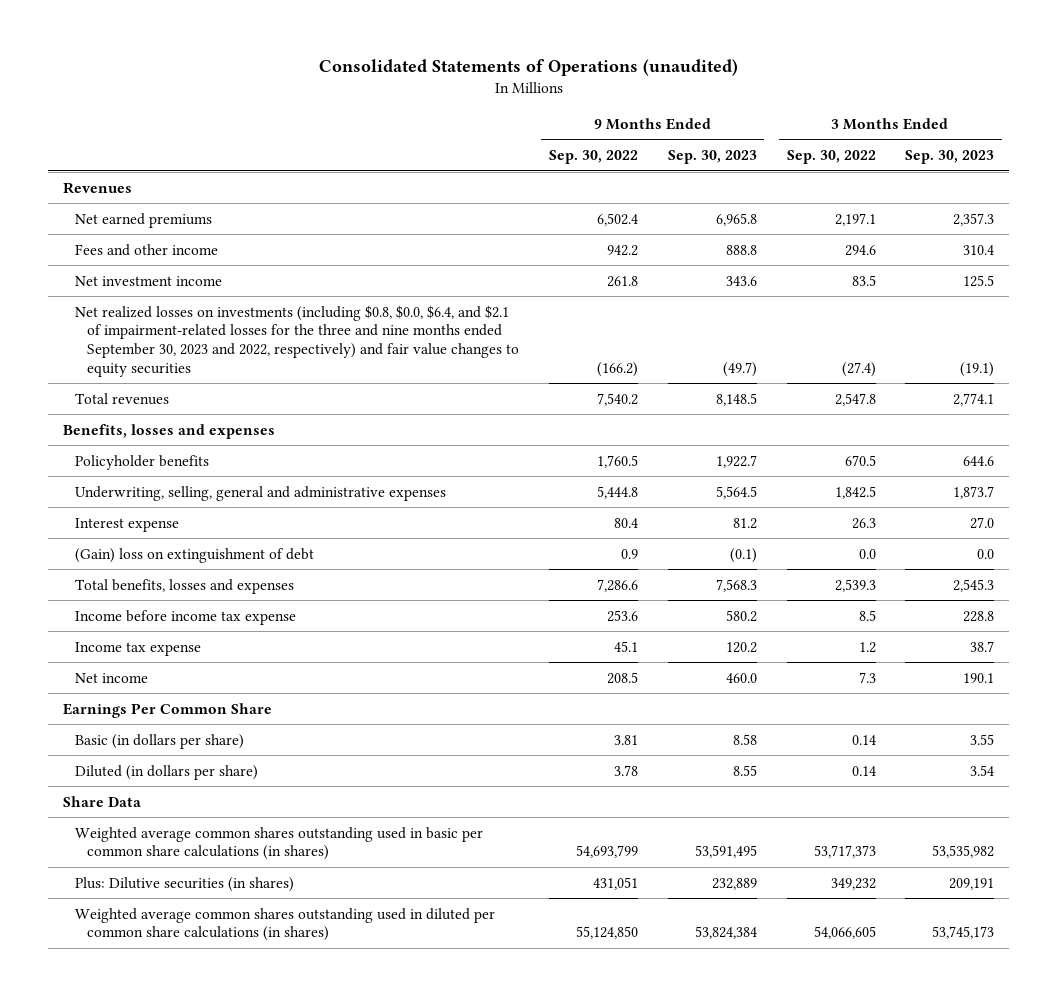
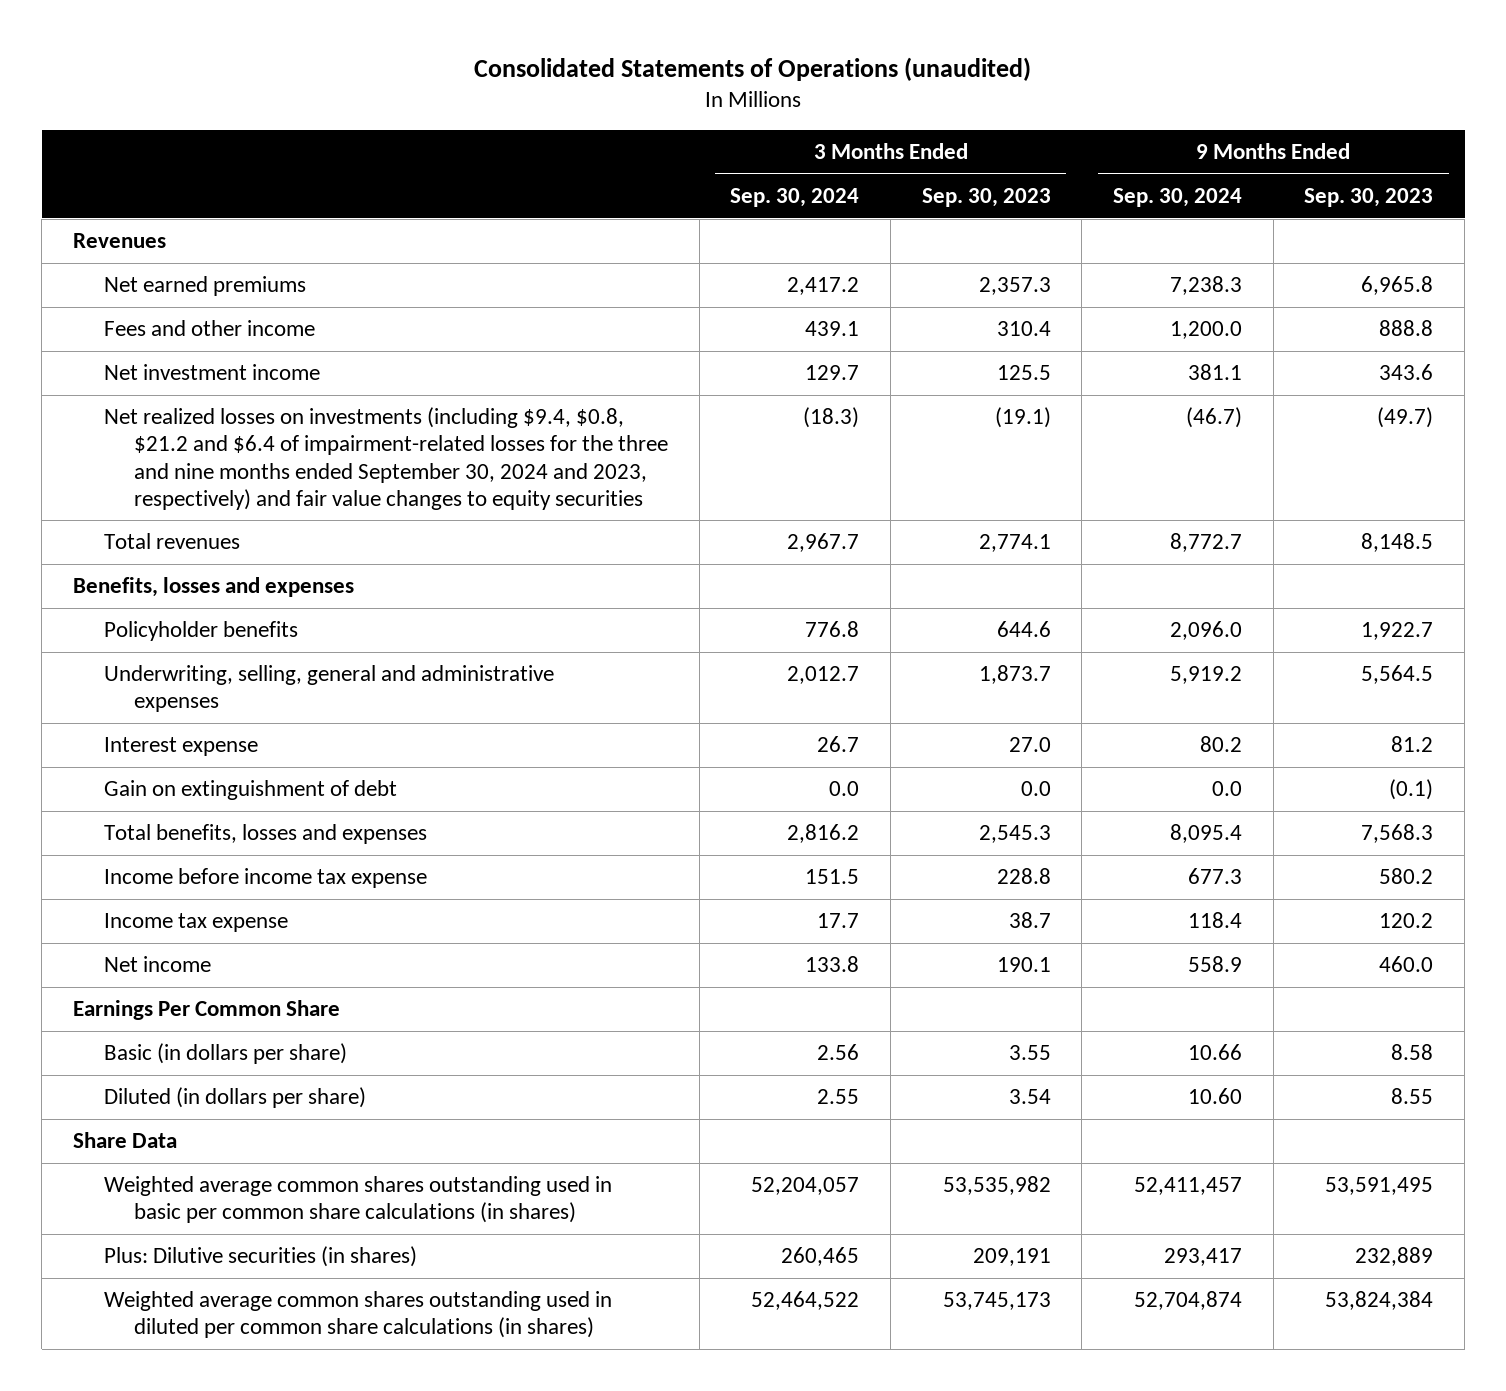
[548,150,638,165] Sep. 30, 2022 -> none
[786,150,876,165] Sep. 30, 2022 -> none
none -> [730,188,860,208] Sep. 30, 2024
none -> [1113,188,1243,208] Sep. 30, 2024
[75,304,519,377] Net realized losses on investments (including $0.8, $0.0, $6.4, and $2.1 of impairment-related losses for the three and nine months ended September 30, 2023 and 2022, respectively) and fair value changes to equity securities -> [103,407,669,510] Net realized losses on investments (including $9.4, $0.8, $21.2 and $6.4 of impairment-related losses for the three and nine months ended September 30, 2024 and 2023, respectively) and fair value changes to equity securities
[75,547,315,563] (Gain) loss on extinguishment of debt -> [103,780,397,801] Gain on extinguishment of debt

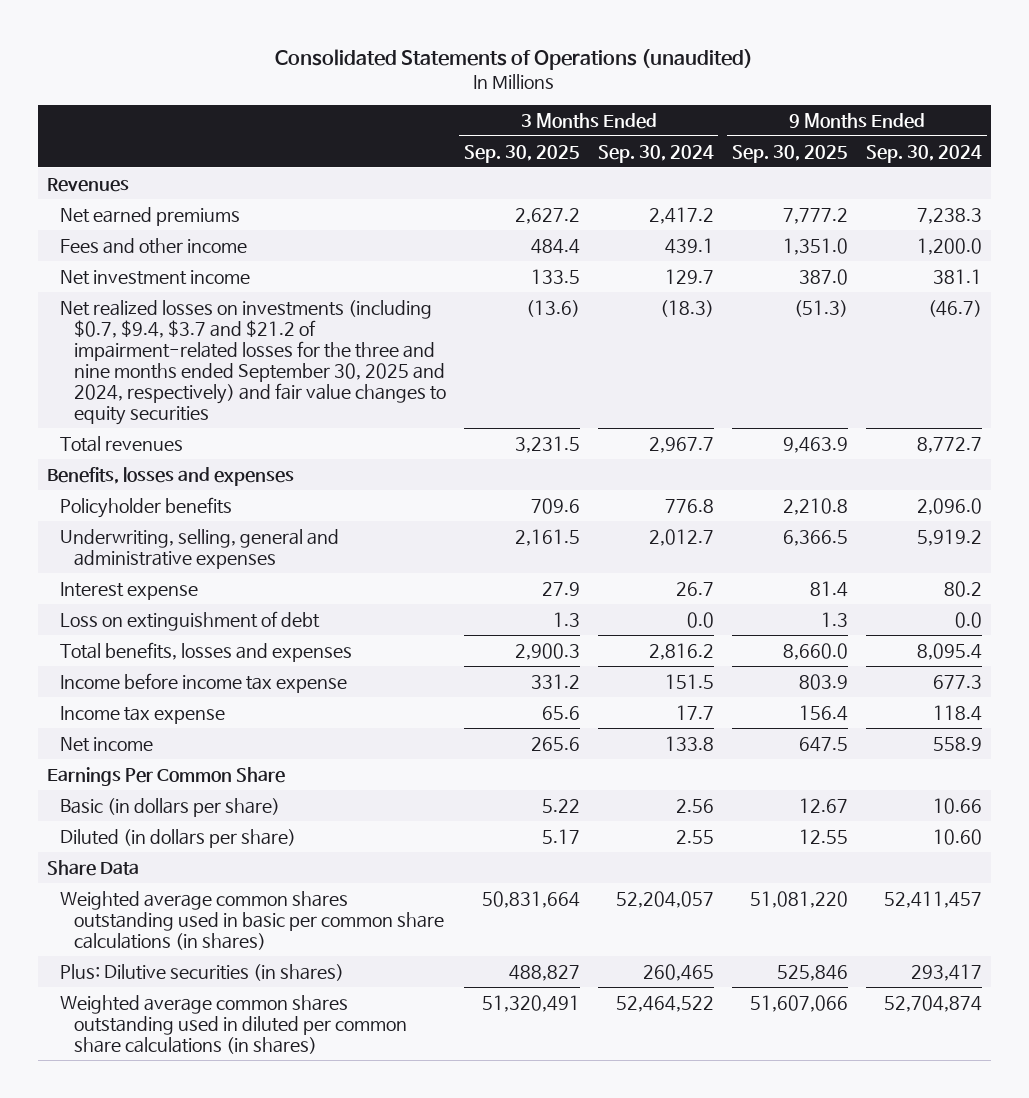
[921,188,1051,208] Sep. 30, 2023 -> none
[1304,188,1434,208] Sep. 30, 2023 -> none
none -> [463,144,580,163] Sep. 30, 2025
none -> [731,144,848,163] Sep. 30, 2025
[103,407,669,510] Net realized losses on investments (including $9.4, $0.8, $21.2 and $6.4 of impairment-related losses for the three and nine months ended September 30, 2024 and 2023, respectively) and fair value changes to equity securities -> [60,299,446,426] Net realized losses on investments (including $0.7, $9.4, $3.7 and $21.2 of impairment-related losses for the three and nine months ended September 30, 2025 and 2024, respectively) and fair value changes to equity securities
[103,780,397,801] Gain on extinguishment of debt -> [60,610,321,631] Loss on extinguishment of debt

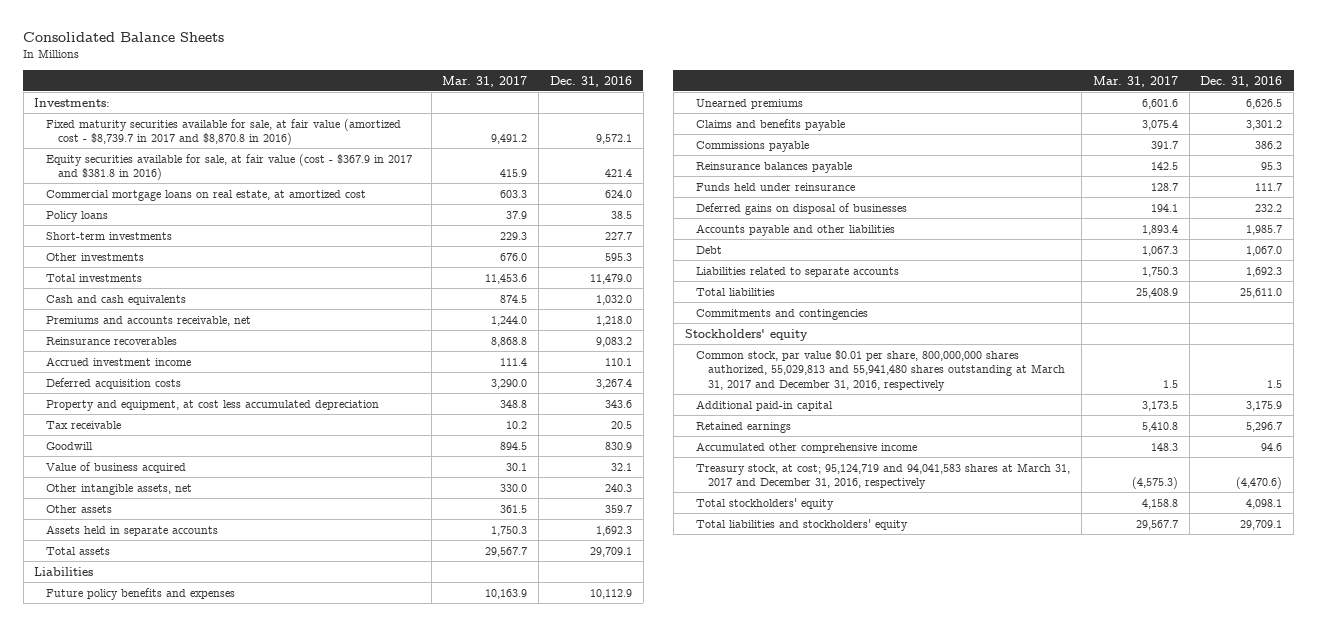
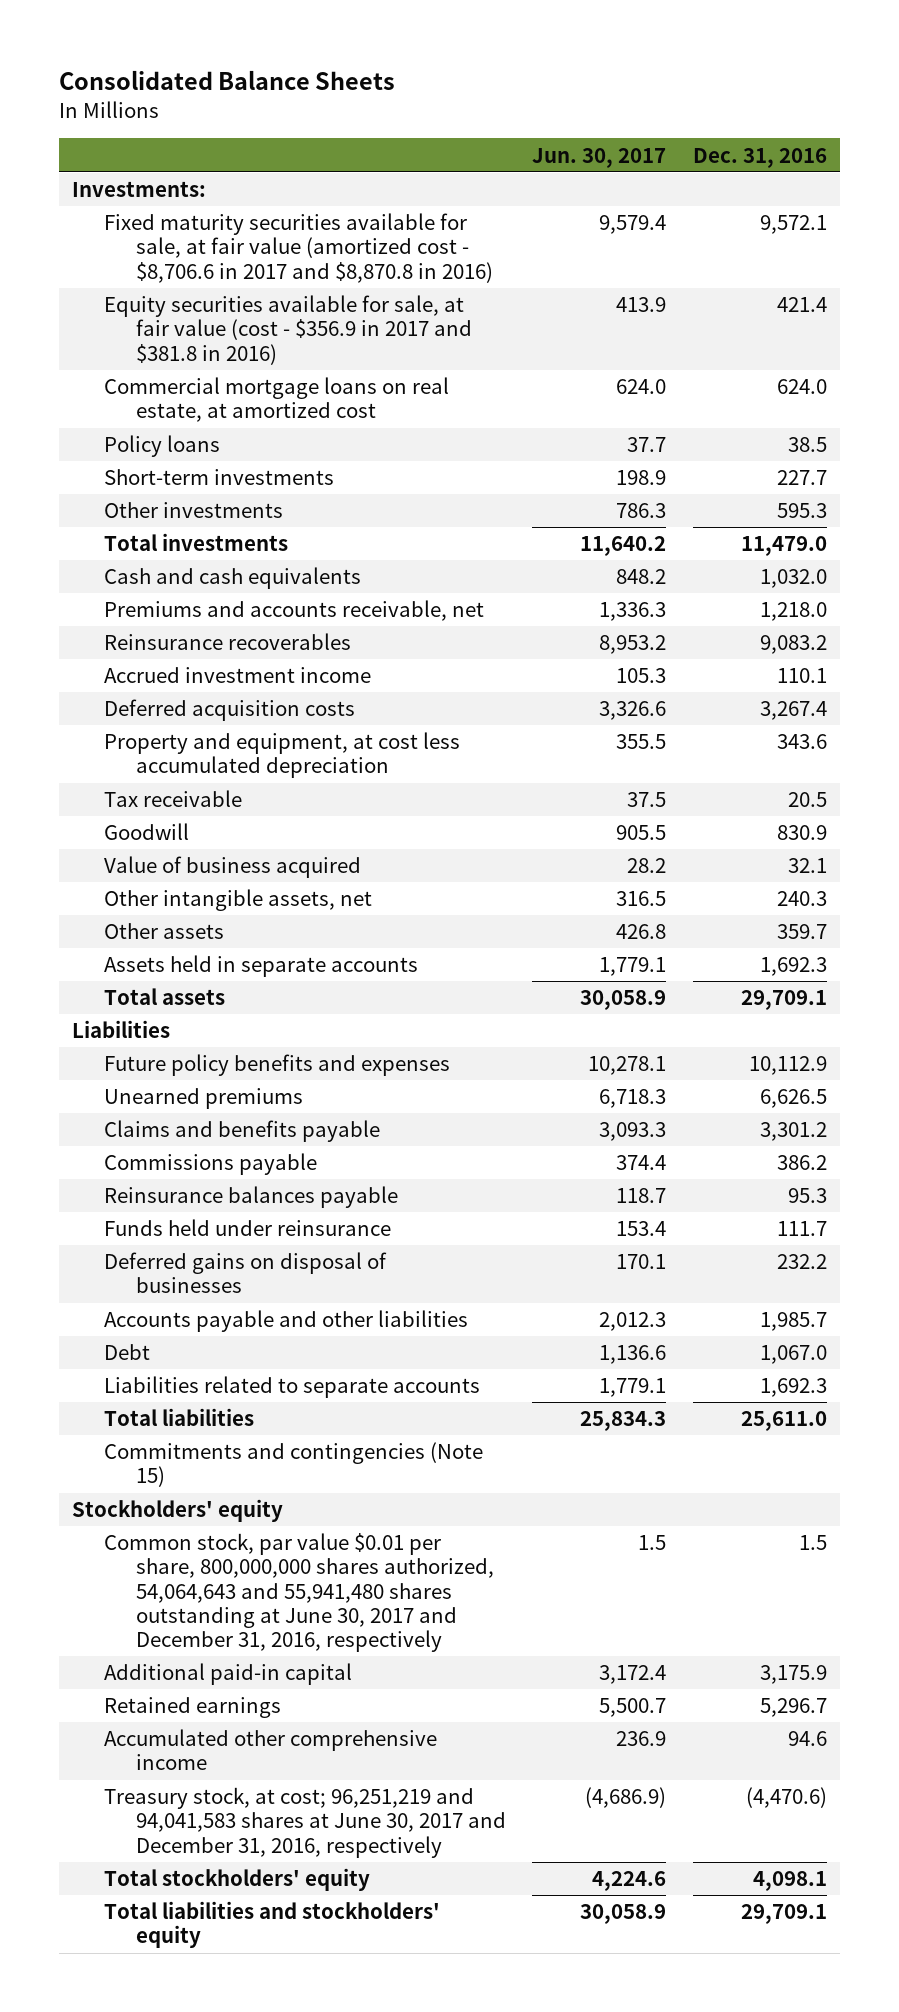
[442,75,528,87] Mar. 31, 2017 -> none
none -> [532,147,667,168] Jun. 30, 2017
[45,118,401,146] Fixed maturity securities available for sale, at fair value (amortized cost - $8,739.7 in 2017 and $8,870.8 in 2016) -> [103,213,493,283] Fixed maturity securities available for sale, at fair value (amortized cost - $8,706.6 in 2017 and $8,870.8 in 2016)
[45,153,412,181] Equity securities available for sale, at fair value (cost - $367.9 in 2017 and $381.8 in 2016) -> [103,295,472,365] Equity securities available for sale, at fair value (cost - $356.9 in 2017 and $381.8 in 2016)
[696,308,869,320] Commitments and contingencies -> [103,1442,483,1488] Commitments and contingencies (Note 15)
[696,349,1065,391] Common stock, par value $0.01 per share, 800,000,000 shares authorized, 55,029,813 and 55,941,480 shares outstanding at March 31, 2017 and December 31, 2016, respectively -> [103,1533,494,1653] Common stock, par value $0.01 per share, 800,000,000 shares authorized, 54,064,643 and 55,941,480 shares outstanding at June 30, 2017 and December 31, 2016, respectively
[696,462,1071,490] Treasury stock, at cost; 95,124,719 and 94,041,583 shares at March 31, 2017 and December 31, 2016, respectively -> [103,1787,506,1858] Treasury stock, at cost; 96,251,219 and 94,041,583 shares at June 30, 2017 and December 31, 2016, respectively

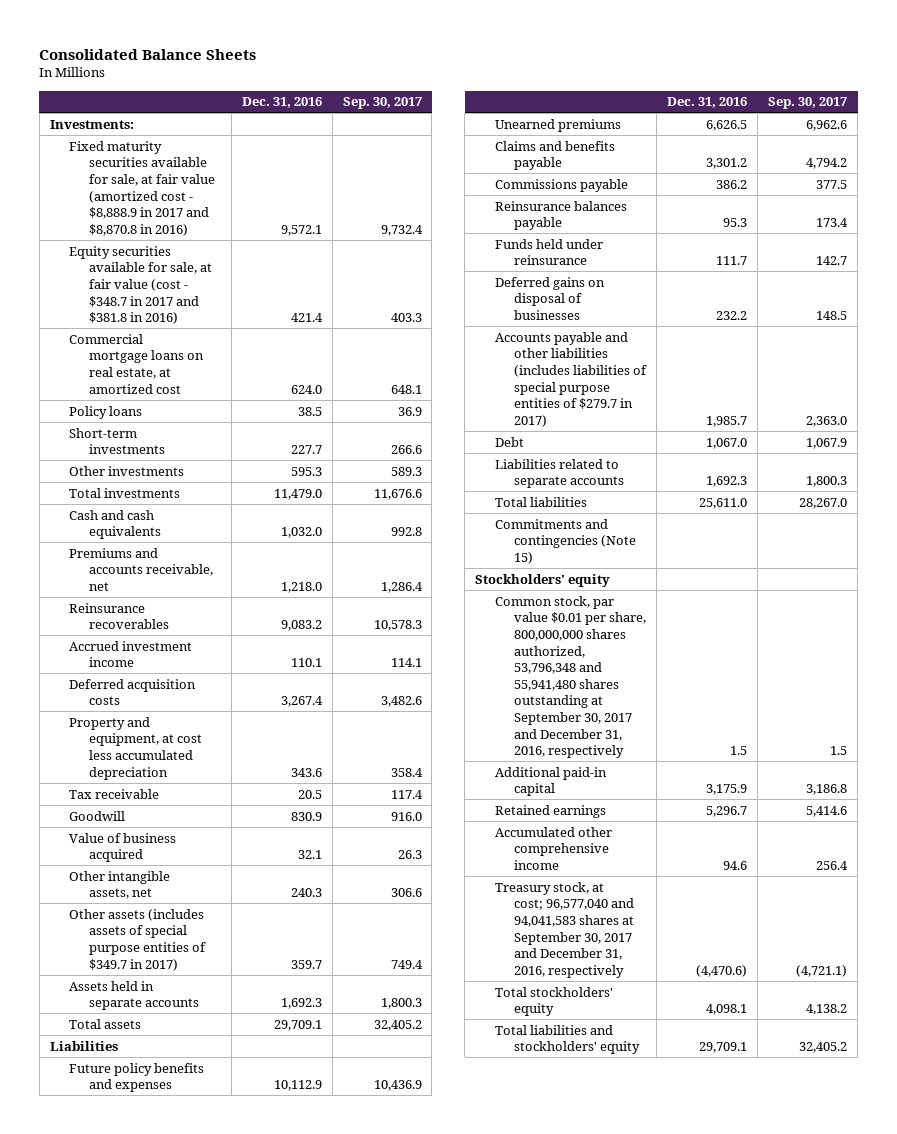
[532,147,667,168] Jun. 30, 2017 -> none
none -> [342,97,422,110] Sep. 30, 2017
[103,213,493,283] Fixed maturity securities available for sale, at fair value (amortized cost - $8,706.6 in 2017 and $8,870.8 in 2016) -> [69,140,215,236] Fixed maturity securities available for sale, at fair value (amortized cost - $8,888.9 in 2017 and $8,870.8 in 2016)
[103,295,472,365] Equity securities available for sale, at fair value (cost - $356.9 in 2017 and $381.8 in 2016) -> [69,245,212,325] Equity securities available for sale, at fair value (cost - $348.7 in 2017 and $381.8 in 2016)
[103,923,224,940] Other assets -> [69,908,206,971] Other assets (includes assets of special purpose entities of $349.7 in 2017)
[103,1310,468,1333] Accounts payable and other liabilities -> [494,331,648,427] Accounts payable and other liabilities (includes liabilities of special purpose entities of $279.7 in 2017)
[103,1533,494,1653] Common stock, par value $0.01 per share, 800,000,000 shares authorized, 54,064,643 and 55,941,480 shares outstanding at June 30, 2017 and December 31, 2016, respectively -> [494,595,647,759] Common stock, par value $0.01 per share, 800,000,000 shares authorized, 53,796,348 and 55,941,480 shares outstanding at September 30, 2017 and December 31, 2016, respectively
[103,1787,506,1858] Treasury stock, at cost; 96,251,219 and 94,041,583 shares at June 30, 2017 and December 31, 2016, respectively -> [494,881,635,978] Treasury stock, at cost; 96,577,040 and 94,041,583 shares at September 30, 2017 and December 31, 2016, respectively

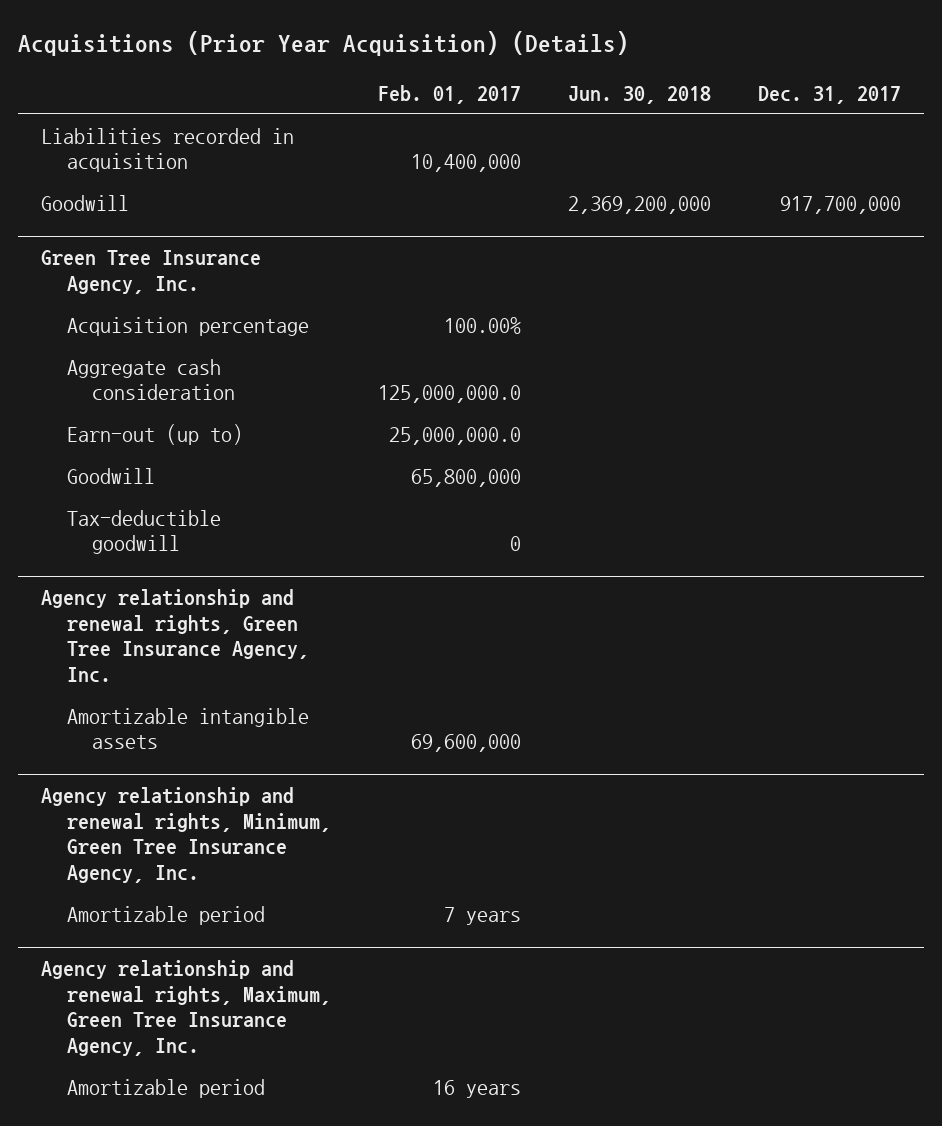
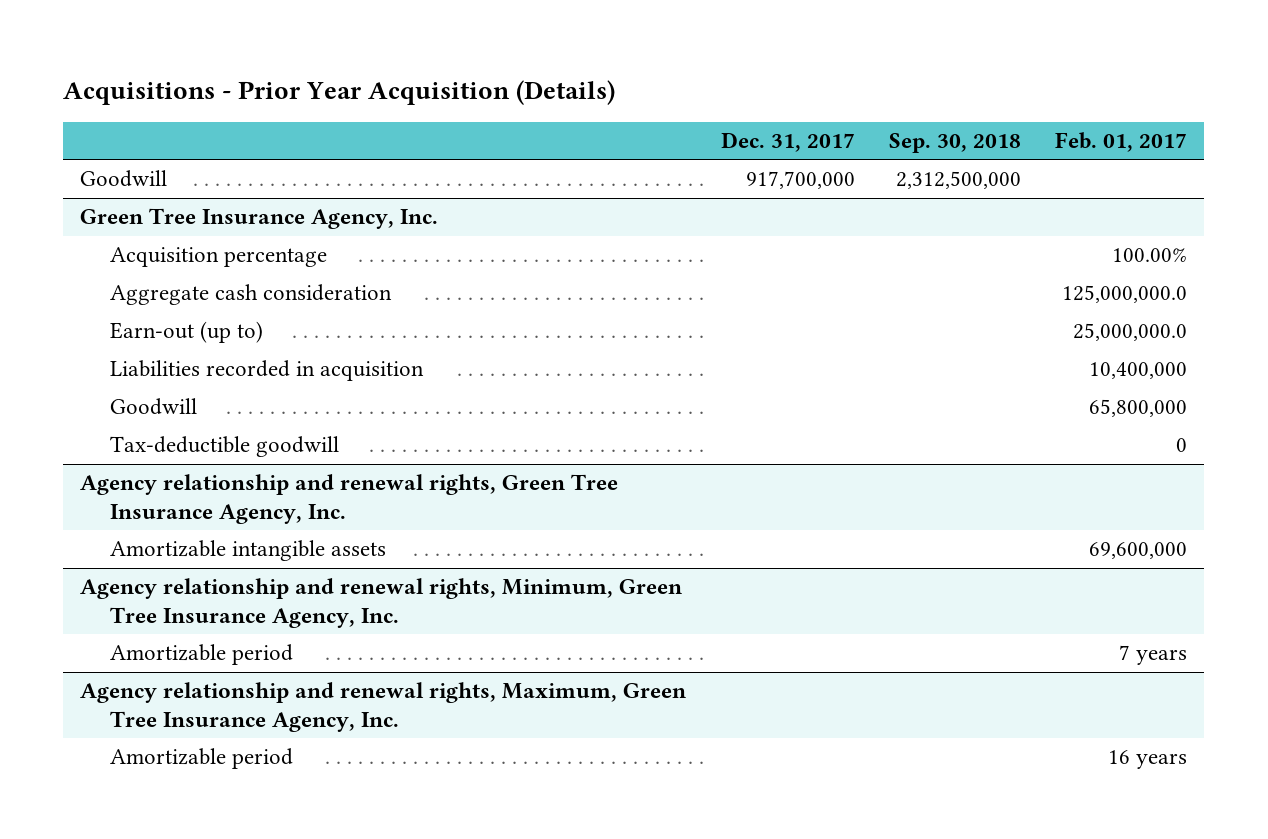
[17,30,629,56] Acquisitions (Prior Year Acquisition) (Details) -> [63,79,616,105] Acquisitions - Prior Year Acquisition (Details)
[567,85,711,104] Jun. 30, 2018 -> none
none -> [888,132,1021,153] Sep. 30, 2018
[41,127,295,173] Liabilities recorded in acquisition -> none
none -> [110,360,425,382] Liabilities recorded in acquisition

